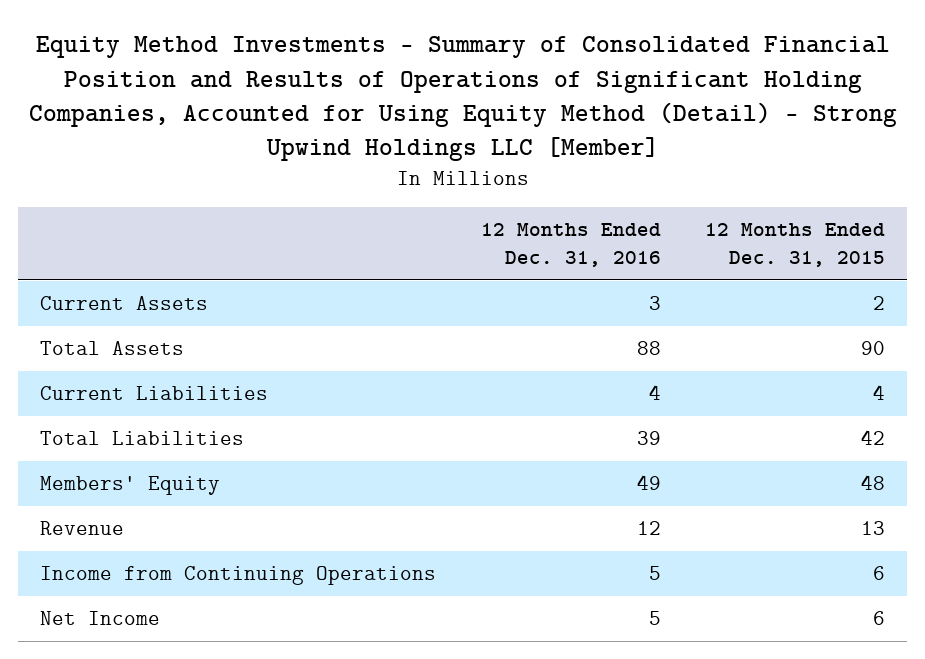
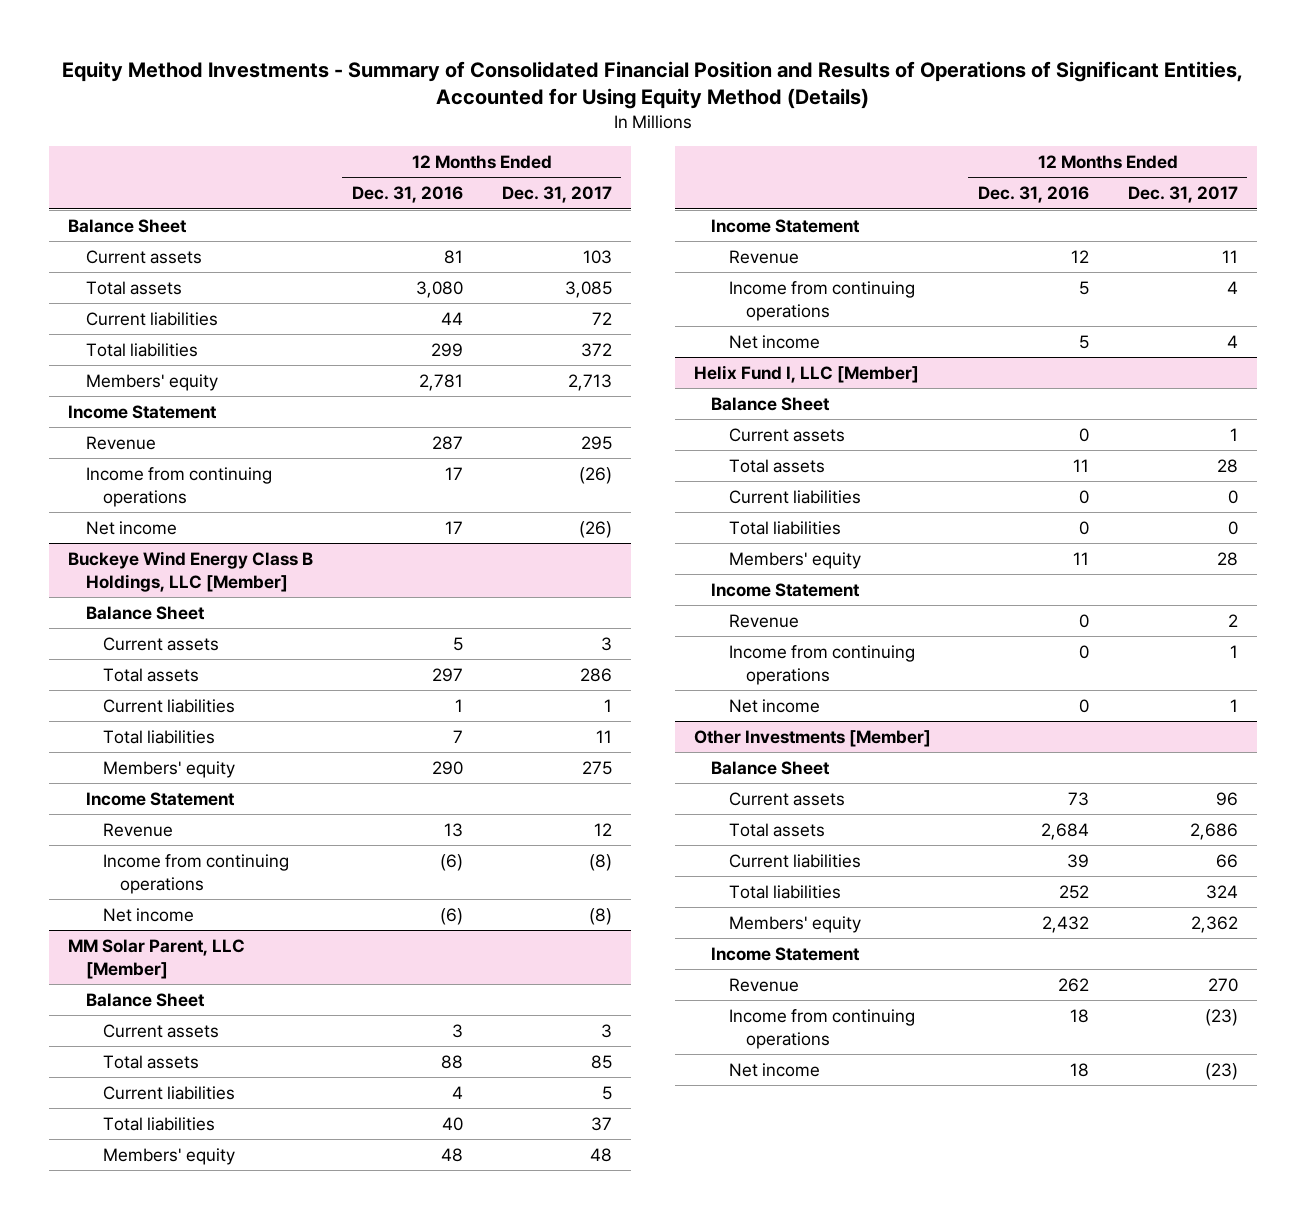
[28,36,897,161] Equity Method Investments - Summary of Consolidated Financial Position and Results of Operations of Significant Holding Companies, Accounted for Using Equity Method (Detail) - Strong Upwind Holdings LLC [Member] -> [61,60,1243,110] Equity Method Investments - Summary of Consolidated Financial Position and Results of Operations of Significant Entities, Accounted for Using Equity Method (Details)
[705,222,886,268] 12 Months Ended Dec. 31, 2015 -> none
none -> [501,186,612,204] Dec. 31, 2017
none -> [68,219,188,234] Balance Sheet
[40,296,209,311] Current Assets -> [85,250,202,265] Current assets
[648,296,661,311] 3 -> [444,250,464,265] 81
[40,341,185,356] Total Assets -> [85,281,182,296] Total assets
[636,341,661,356] 88 -> [416,281,464,299] 3,080
[40,386,269,401] Current Liabilities -> [85,312,218,327] Current liabilities
[648,385,661,401] 4 -> [441,312,464,326] 44
[40,431,245,446] Total Liabilities -> [85,343,198,358] Total liabilities
[636,431,661,446] 39 -> [431,343,464,358] 299
[40,476,221,496] Members' Equity -> [85,374,218,392] Members' equity
[636,475,661,491] 49 -> [419,374,464,392] 2,781
none -> [68,405,218,420] Income Statement
none -> [85,436,156,451] Revenue
none -> [85,467,272,507] Income from continuing operations
none -> [85,521,177,536] Net income
none -> [68,551,314,592] Buckeye Wind Energy Class B Holdings, LLC [Member]
none -> [85,606,205,621] Balance Sheet
none -> [102,637,219,652] Current assets
none -> [102,668,199,683] Total assets
none -> [102,699,235,714] Current liabilities
none -> [102,730,215,745] Total liabilities
none -> [102,761,235,779] Members' equity
none -> [85,792,235,807] Income Statement
none -> [102,823,173,838] Revenue
none -> [102,854,289,894] Income from continuing operations
none -> [102,908,194,923] Net income
none -> [68,939,246,979] MM Solar Parent, LLC [Member]
none -> [85,993,205,1008] Balance Sheet
none -> [102,1024,219,1039] Current assets
none -> [102,1055,199,1070] Total assets
none -> [102,1086,235,1101] Current liabilities
none -> [102,1117,215,1132] Total liabilities
none -> [102,1148,235,1166] Members' equity
none -> [711,219,861,234] Income Statement
[40,566,437,586] Income from Continuing Operations -> [728,281,915,321] Income from continuing operations
[40,611,161,626] Net Income -> [728,335,820,350] Net income
none -> [694,365,920,384] Helix Fund I, LLC [Member]
none -> [711,397,831,412] Balance Sheet
none -> [728,428,845,443] Current assets
none -> [728,459,825,474] Total assets
none -> [728,490,861,505] Current liabilities
none -> [728,521,841,536] Total liabilities
none -> [728,552,861,570] Members' equity
none -> [711,583,861,598] Income Statement
none -> [728,614,799,629] Revenue
none -> [728,645,915,685] Income from continuing operations
none -> [728,699,820,714] Net income
none -> [694,730,932,748] Other Investments [Member]
none -> [711,761,831,776] Balance Sheet
none -> [728,792,845,807] Current assets
none -> [728,823,825,838] Total assets
none -> [728,854,861,869] Current liabilities
none -> [728,885,841,900] Total liabilities
none -> [728,916,861,934] Members' equity
none -> [711,947,861,962] Income Statement
none -> [728,978,799,993] Revenue
none -> [728,1009,915,1049] Income from continuing operations
none -> [728,1063,820,1078] Net income

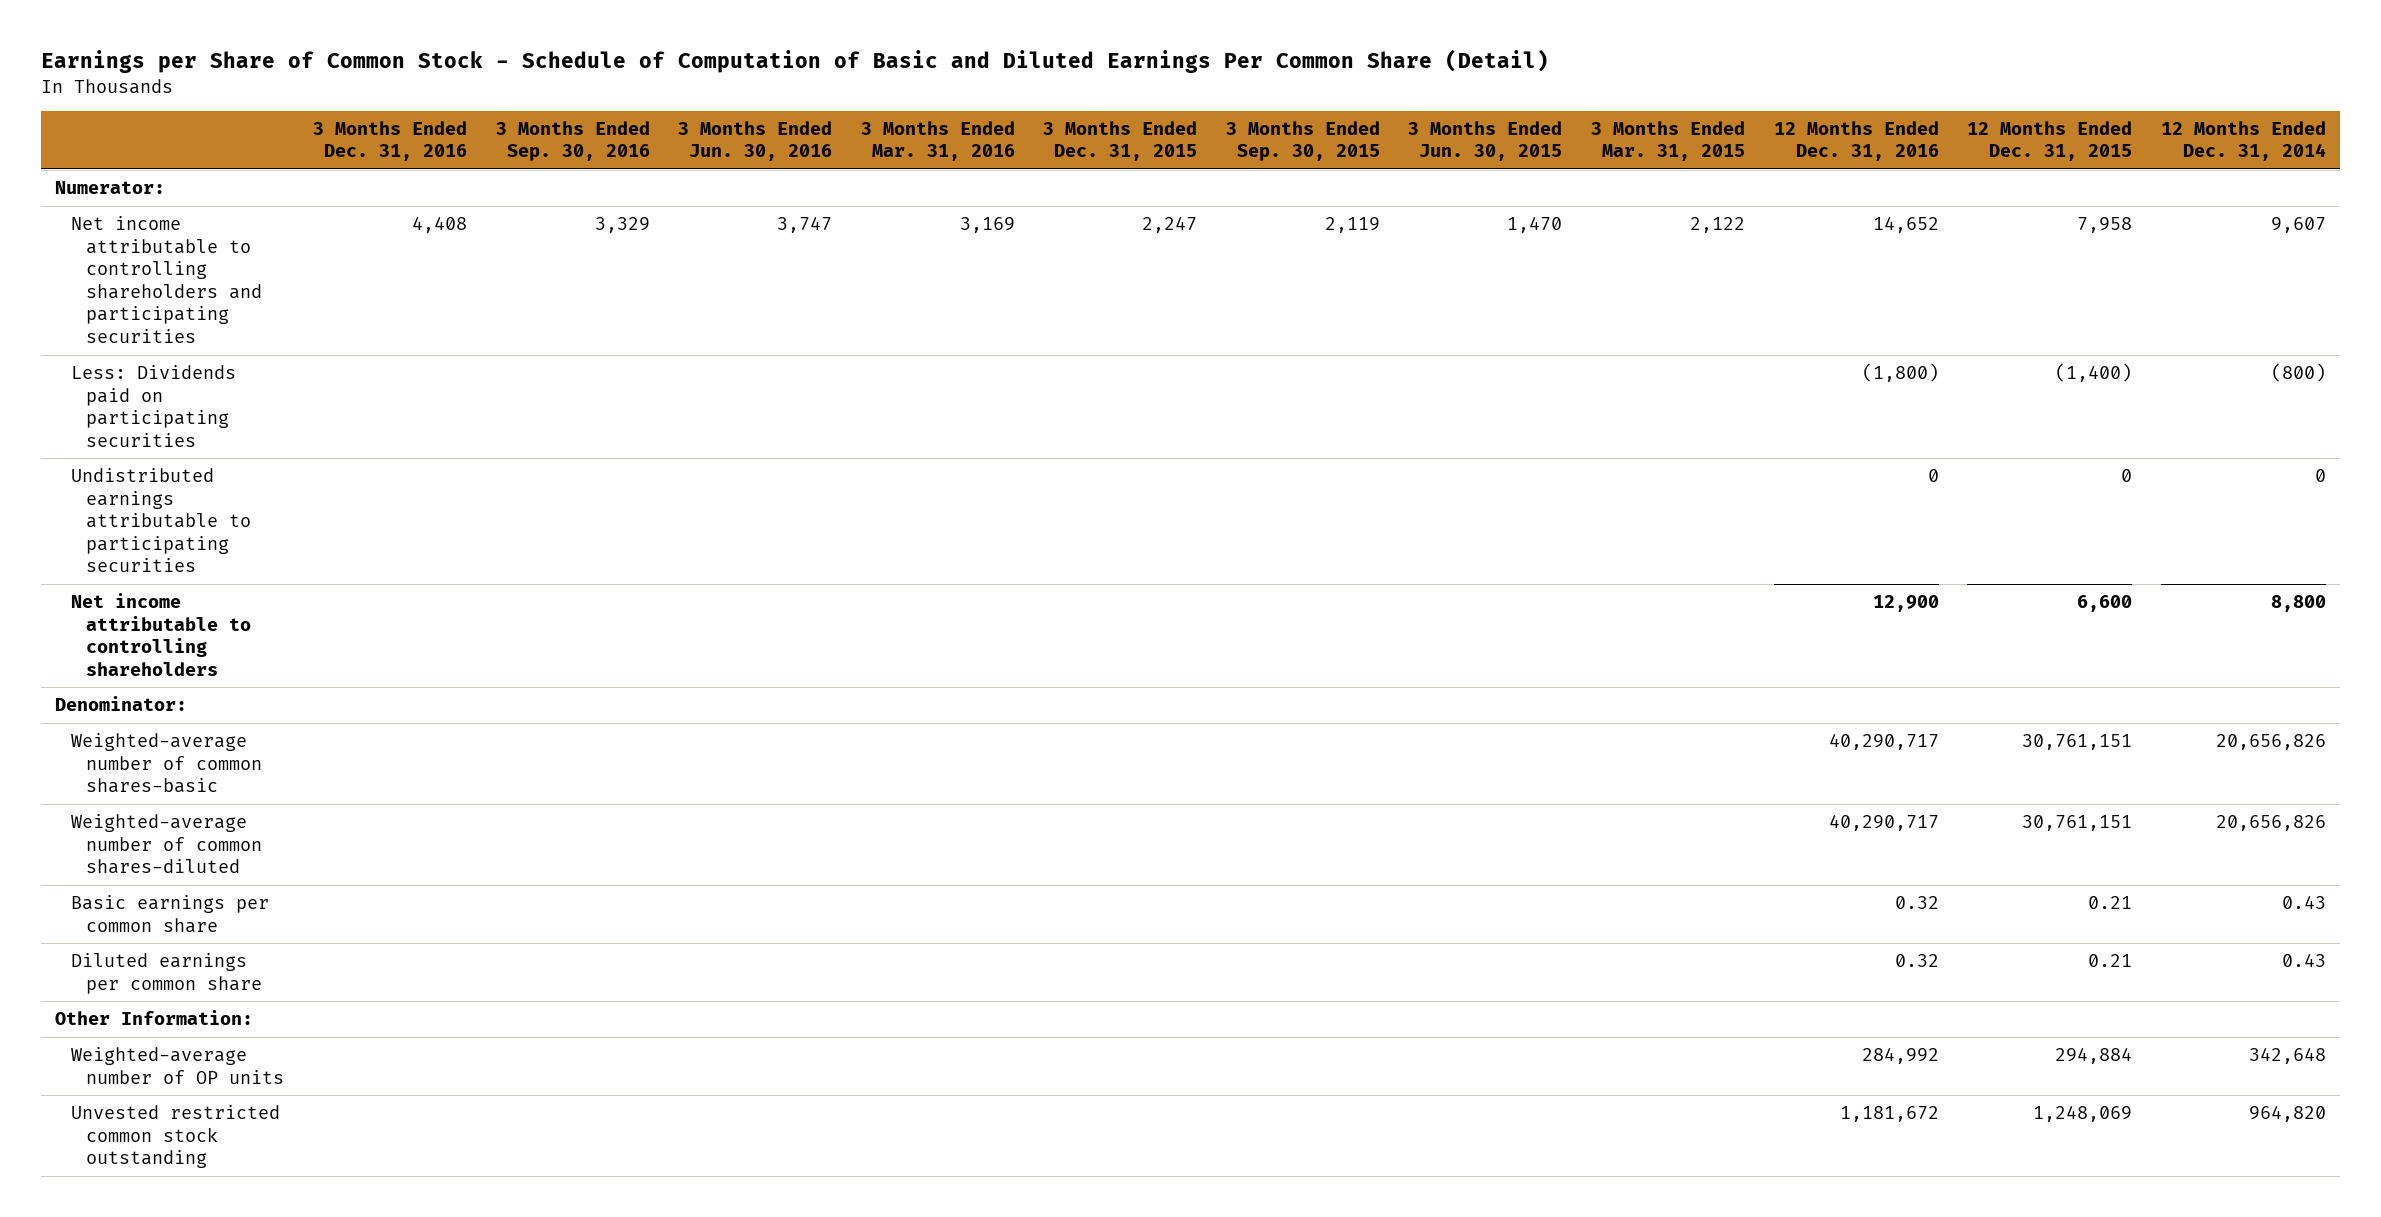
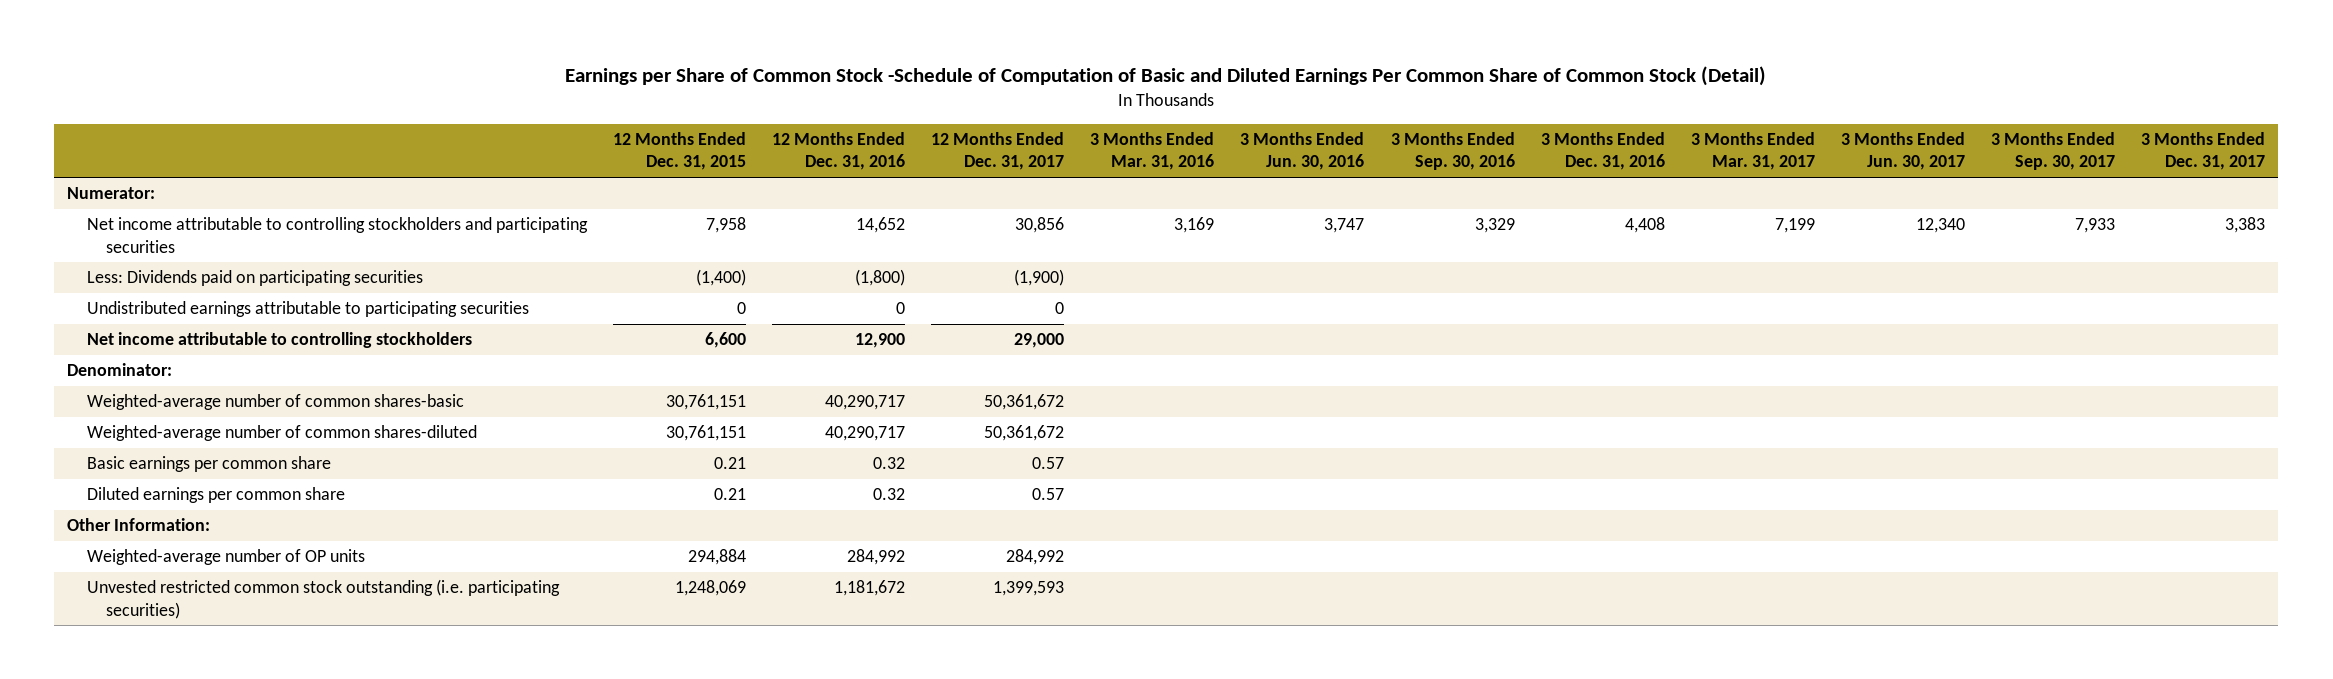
[40,49,1549,74] Earnings per Share of Common Stock - Schedule of Computation of Basic and Diluted Earnings Per Common Share (Detail) -> [565,65,1767,86] Earnings per Share of Common Stock -Schedule of Computation of Basic and Diluted Earnings Per Common Share of Common Stock (Detail)
[1043,120,1198,162] 3 Months Ended Dec. 31, 2015 -> none
[1225,120,1380,162] 3 Months Ended Sep. 30, 2015 -> none
[1408,120,1563,162] 3 Months Ended Jun. 30, 2015 -> none
[1591,120,1746,162] 3 Months Ended Mar. 31, 2015 -> none
[2160,120,2326,162] 12 Months Ended Dec. 31, 2014 -> none
none -> [931,132,1065,171] 12 Months Ended Dec. 31, 2017
none -> [1690,132,1815,171] 3 Months Ended Mar. 31, 2017
none -> [1840,132,1965,171] 3 Months Ended Jun. 30, 2017
none -> [1991,132,2116,171] 3 Months Ended Sep. 30, 2017
none -> [2141,132,2266,171] 3 Months Ended Dec. 31, 2017
[70,216,263,344] Net income attributable to controlling shareholders and participating securities -> [86,217,588,253] Net income attributable to controlling stockholders and participating securities
[70,593,252,676] Net income attributable to controlling shareholders -> [86,332,472,349] Net income attributable to controlling stockholders
[70,1105,280,1169] Unvested restricted common stock outstanding -> [86,579,560,619] Unvested restricted common stock outstanding (i.e. participating securities)

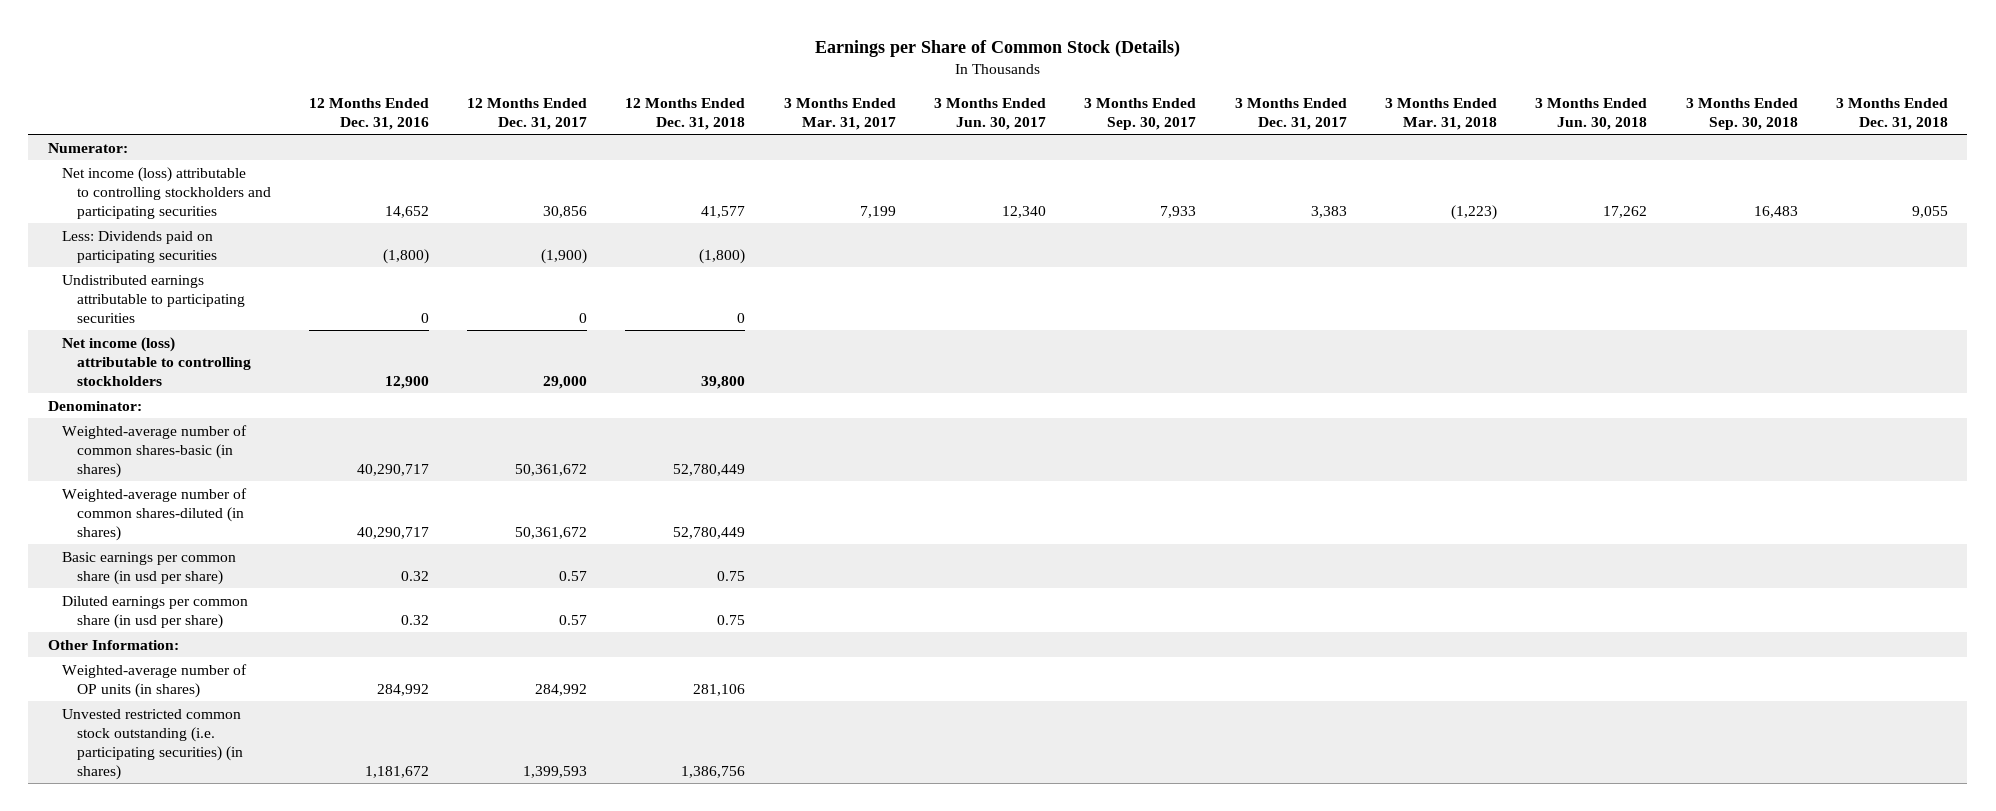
[565,65,1767,86] Earnings per Share of Common Stock -Schedule of Computation of Basic and Diluted Earnings Per Common Share of Common Stock (Detail) -> [814,39,1180,57] Earnings per Share of Common Stock (Details)
[612,132,746,171] 12 Months Ended Dec. 31, 2015 -> none
[1090,132,1215,171] 3 Months Ended Mar. 31, 2016 -> none
[1240,132,1365,171] 3 Months Ended Jun. 30, 2016 -> none
[1390,132,1515,171] 3 Months Ended Sep. 30, 2016 -> none
[1540,132,1665,171] 3 Months Ended Dec. 31, 2016 -> none
none -> [625,97,746,130] 12 Months Ended Dec. 31, 2018
none -> [1385,97,1498,130] 3 Months Ended Mar. 31, 2018
none -> [1535,97,1648,130] 3 Months Ended Jun. 30, 2018
none -> [1685,97,1798,130] 3 Months Ended Sep. 30, 2018
none -> [1835,97,1948,130] 3 Months Ended Dec. 31, 2018
[86,217,588,253] Net income attributable to controlling stockholders and participating securities -> [62,166,271,219] Net income (loss) attributable to controlling stockholders and participating securities
[86,332,472,349] Net income attributable to controlling stockholders -> [62,336,251,386] Net income (loss) attributable to controlling stockholders
[86,394,464,411] Weighted-average number of common shares-basic -> [62,424,248,478] Weighted-average number of common shares-basic (in shares)
[86,425,477,442] Weighted-average number of common shares-diluted -> [62,487,248,541] Weighted-average number of common shares-diluted (in shares)
[86,456,331,473] Basic earnings per common share -> [62,551,237,585] Basic earnings per common share (in usd per share)
[86,487,345,504] Diluted earnings per common share -> [62,595,249,629] Diluted earnings per common share (in usd per share)
[86,549,365,566] Weighted-average number of OP units -> [62,663,248,698] Weighted-average number of OP units (in shares)
[86,579,560,619] Unvested restricted common stock outstanding (i.e. participating securities) -> [62,708,243,780] Unvested restricted common stock outstanding (i.e. participating securities) (in shares)

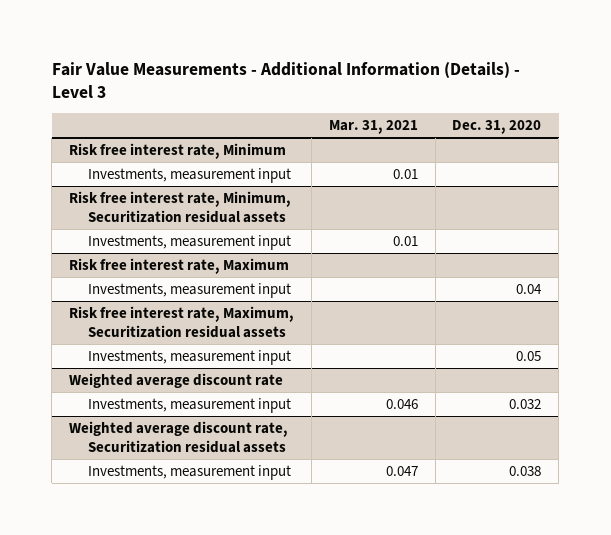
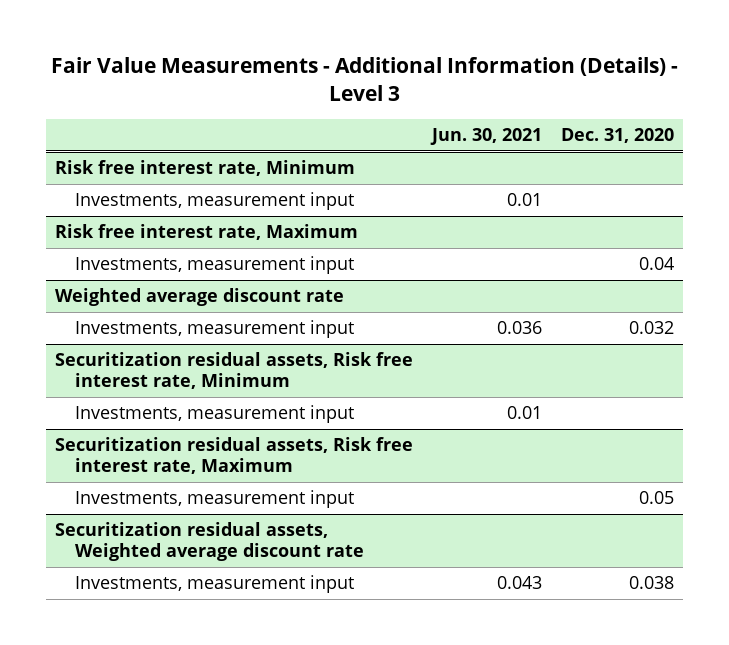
[328,120,418,135] Mar. 31, 2021 -> none
none -> [430,128,543,146] Jun. 30, 2021
[69,190,292,224] Risk free interest rate, Minimum, Securitization residual assets -> none
[88,234,292,250] Investments, measurement input -> none
[69,305,295,339] Risk free interest rate, Maximum, Securitization residual assets -> none
[88,349,292,365] Investments, measurement input -> none
none -> [55,352,414,390] Securitization residual assets, Risk free interest rate, Minimum
none -> [74,405,354,424] Investments, measurement input
none -> [55,437,414,475] Securitization residual assets, Risk free interest rate, Maximum
none -> [74,490,354,509] Investments, measurement input
[69,420,289,454] Weighted average discount rate, Securitization residual assets -> [55,522,364,562] Securitization residual assets, Weighted average discount rate

